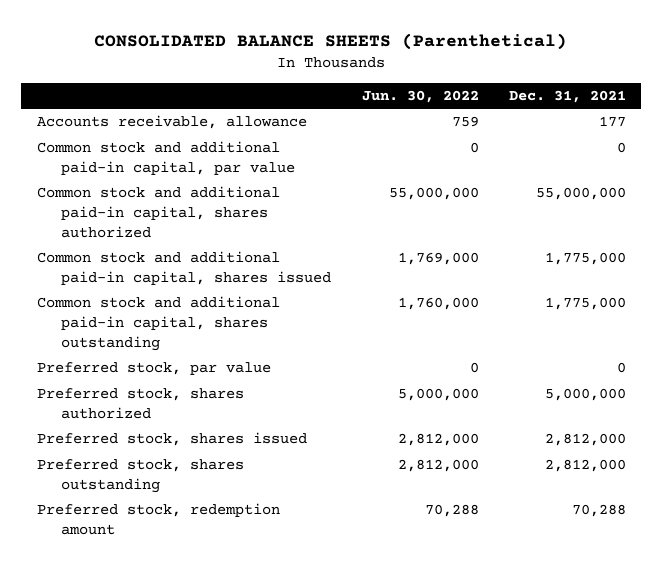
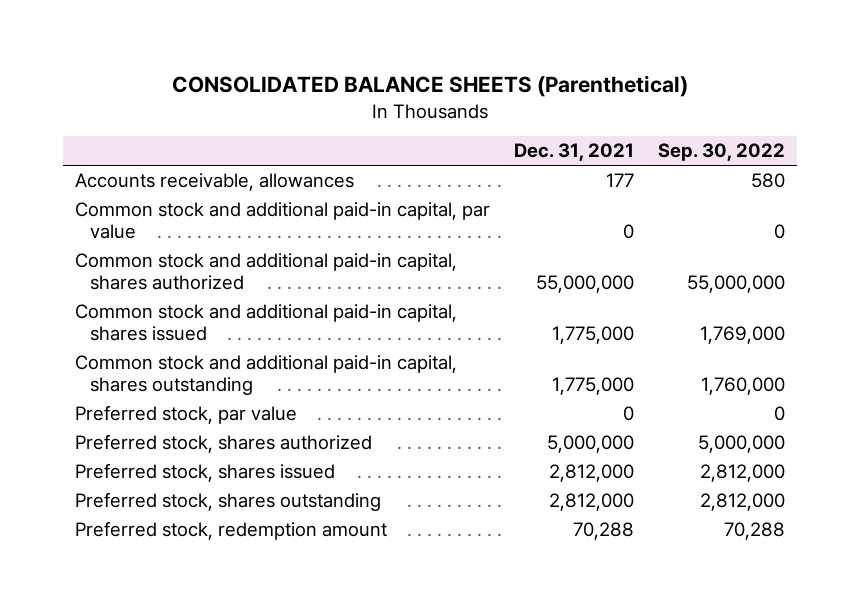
[361,90,479,104] Jun. 30, 2022 -> none
none -> [657,143,785,162] Sep. 30, 2022
[36,115,307,130] Accounts receivable, allowance -> [74,173,354,192] Accounts receivable, allowances

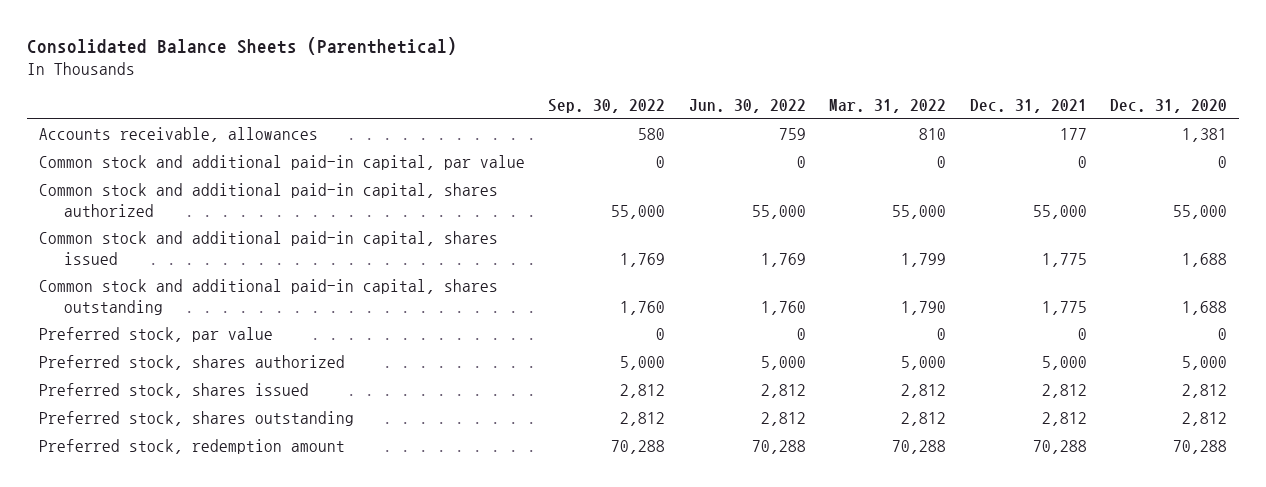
[171,75,688,98] CONSOLIDATED BALANCE SHEETS (Parenthetical) -> [26,37,457,56] Consolidated Balance Sheets (Parenthetical)
none -> [688,98,806,113] Jun. 30, 2022
none -> [829,98,947,113] Mar. 31, 2022
none -> [1110,98,1228,113] Dec. 31, 2020
[535,275,634,294] 55,000,000 -> [1032,204,1087,219] 55,000
[686,275,785,294] 55,000,000 -> [611,204,666,219] 55,000
[551,326,634,345] 1,775,000 -> [1041,252,1087,267] 1,775
[699,326,785,345] 1,769,000 -> [620,252,666,267] 1,769
[551,377,634,396] 1,775,000 -> [1041,300,1087,315] 1,775
[700,377,785,396] 1,760,000 -> [620,300,666,315] 1,760
[546,435,634,454] 5,000,000 -> [1041,356,1087,371] 5,000
[697,435,785,454] 5,000,000 -> [620,356,666,371] 5,000
[548,464,634,483] 2,812,000 -> [1041,384,1087,399] 2,812
[699,464,785,483] 2,812,000 -> [620,384,666,399] 2,812
[548,493,634,512] 2,812,000 -> [1041,412,1087,427] 2,812
[699,493,785,512] 2,812,000 -> [620,412,666,427] 2,812

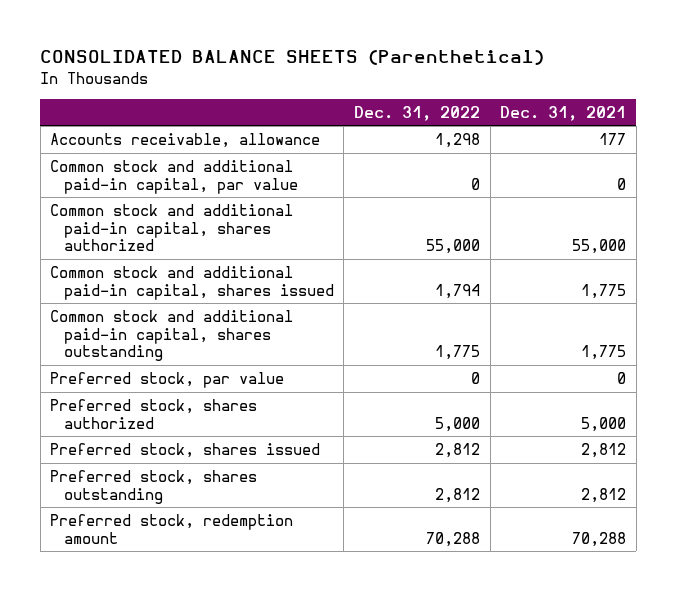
[26,37,457,56] Consolidated Balance Sheets (Parenthetical) -> [40,50,545,66] CONSOLIDATED BALANCE SHEETS (Parenthetical)
[548,98,666,113] Sep. 30, 2022 -> none
[688,98,806,113] Jun. 30, 2022 -> none
[829,98,947,113] Mar. 31, 2022 -> none
[1110,98,1228,113] Dec. 31, 2020 -> none
none -> [353,105,480,121] Dec. 31, 2022
[38,127,318,143] Accounts receivable, allowances -> [50,132,321,148] Accounts receivable, allowance

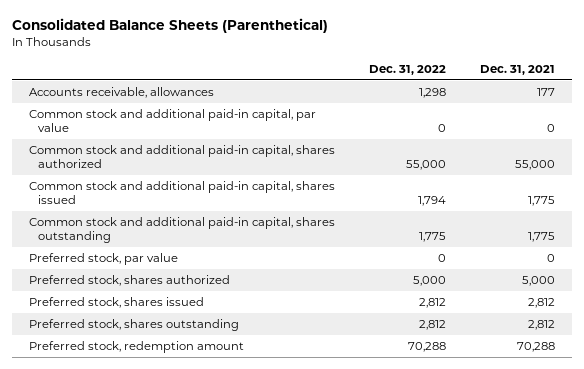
[40,50,545,66] CONSOLIDATED BALANCE SHEETS (Parenthetical) -> [12,18,329,34] Consolidated Balance Sheets (Parenthetical)
[50,132,321,148] Accounts receivable, allowance -> [29,86,215,98] Accounts receivable, allowances

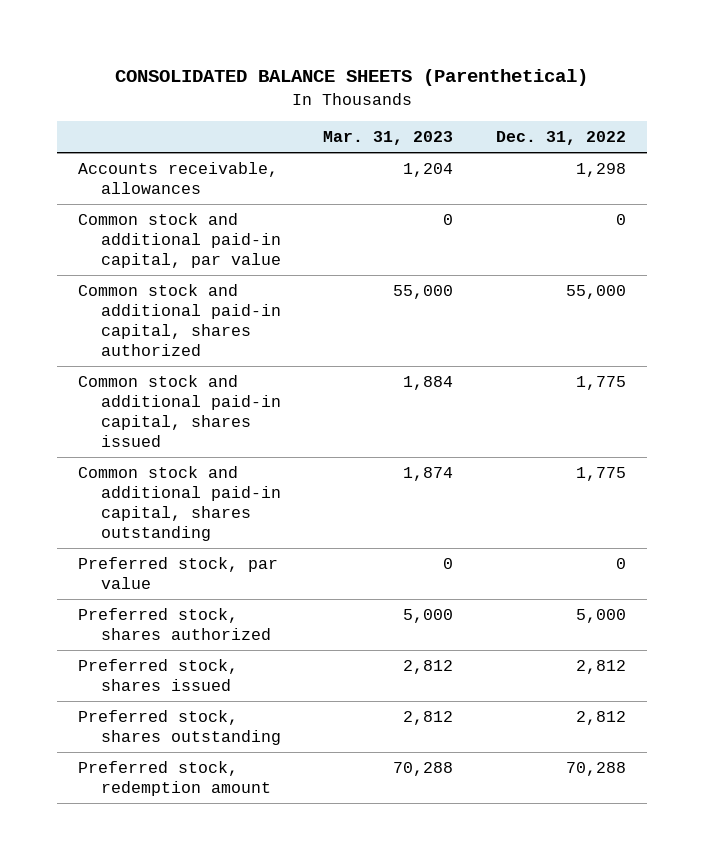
[12,18,329,34] Consolidated Balance Sheets (Parenthetical) -> [114,69,588,87] CONSOLIDATED BALANCE SHEETS (Parenthetical)
[480,64,556,75] Dec. 31, 2021 -> none
none -> [323,131,454,146] Mar. 31, 2023
[418,195,447,206] 1,794 -> [575,375,626,390] 1,775

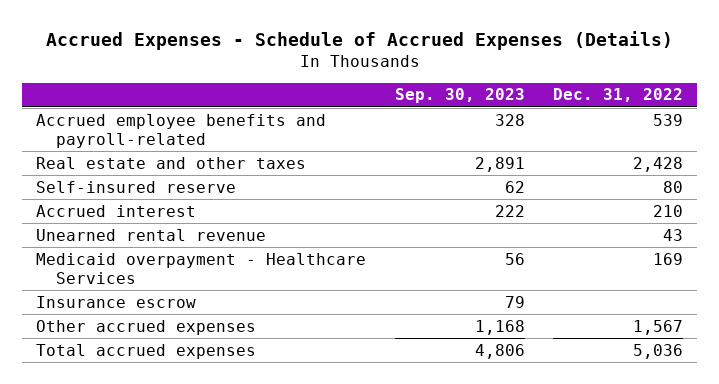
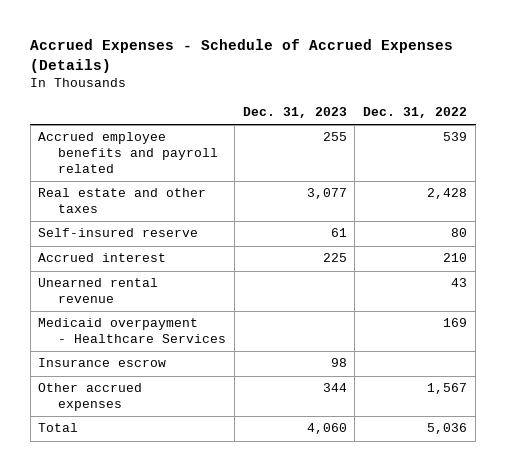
[394,88,525,104] Sep. 30, 2023 -> none
none -> [242,107,347,119] Dec. 31, 2023
[35,113,326,148] Accrued employee benefits and payroll-related -> [38,132,219,174] Accrued employee benefits and payroll related
[35,343,256,359] Total accrued expenses -> [38,423,79,433] Total

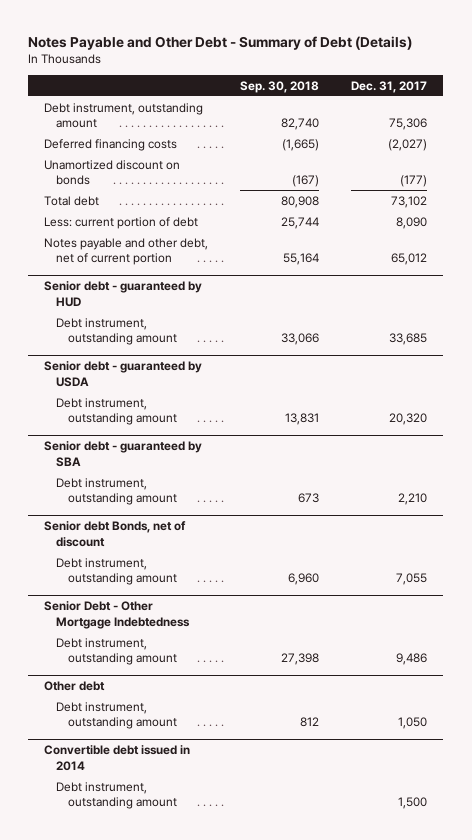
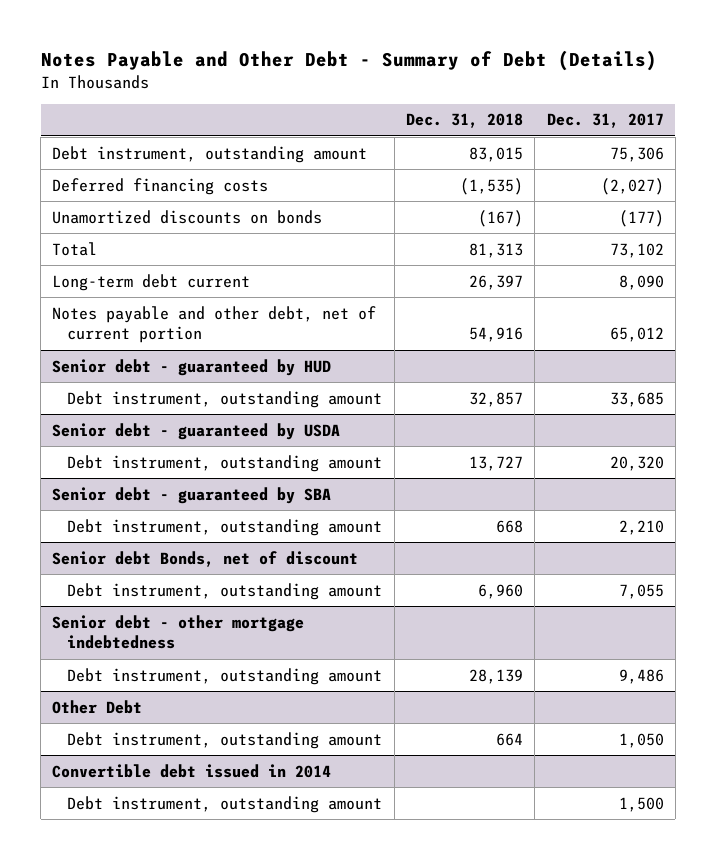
[240,80,320,93] Sep. 30, 2018 -> none
none -> [405,113,523,129] Dec. 31, 2018
[44,159,181,185] Unamortized discount on bonds -> [52,209,323,224] Unamortized discounts on bonds
[44,195,100,206] Total debt -> [52,241,98,256] Total
[44,216,199,229] Less: current portion of debt -> [52,273,251,291] Long-term debt current
[44,601,191,629] Senior Debt - Other Mortgage Indebtedness -> [52,614,305,650] Senior debt - other mortgage indebtedness
[44,681,106,692] Other debt -> [52,699,143,714] Other Debt

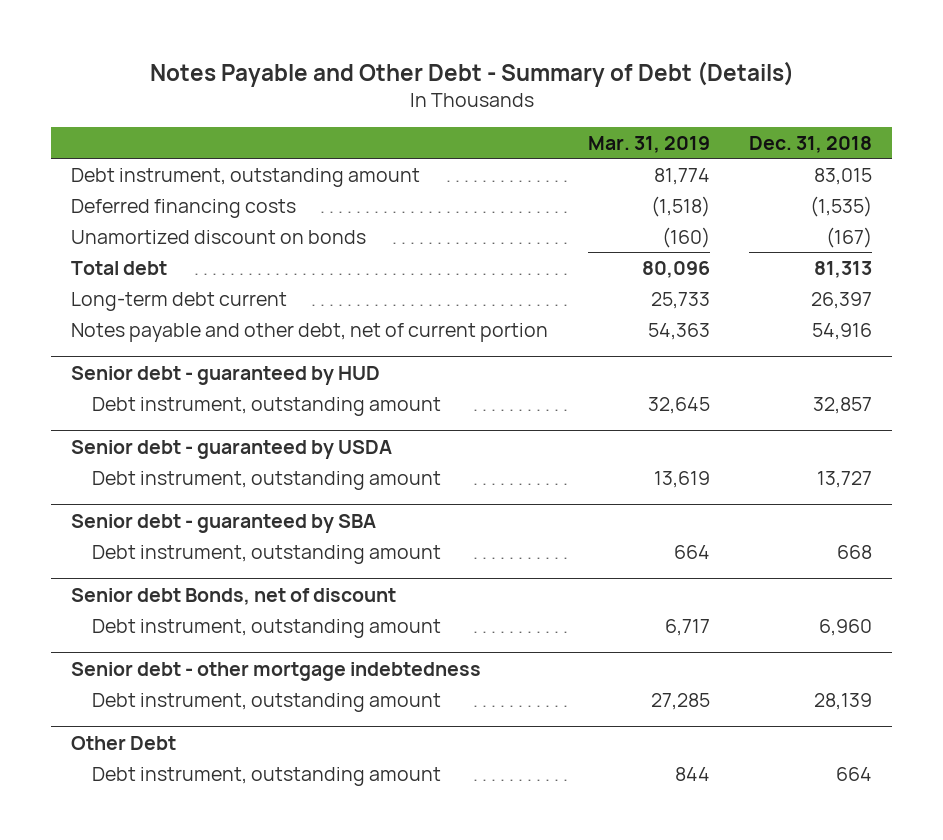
[546,113,664,129] Dec. 31, 2017 -> none
none -> [587,135,710,153] Mar. 31, 2019
[52,209,323,224] Unamortized discounts on bonds -> [70,229,366,244] Unamortized discount on bonds
[52,241,98,256] Total -> [70,260,167,275] Total debt
[52,763,332,778] Convertible debt issued in 2014 -> none
[67,795,383,813] Debt instrument, outstanding amount -> none

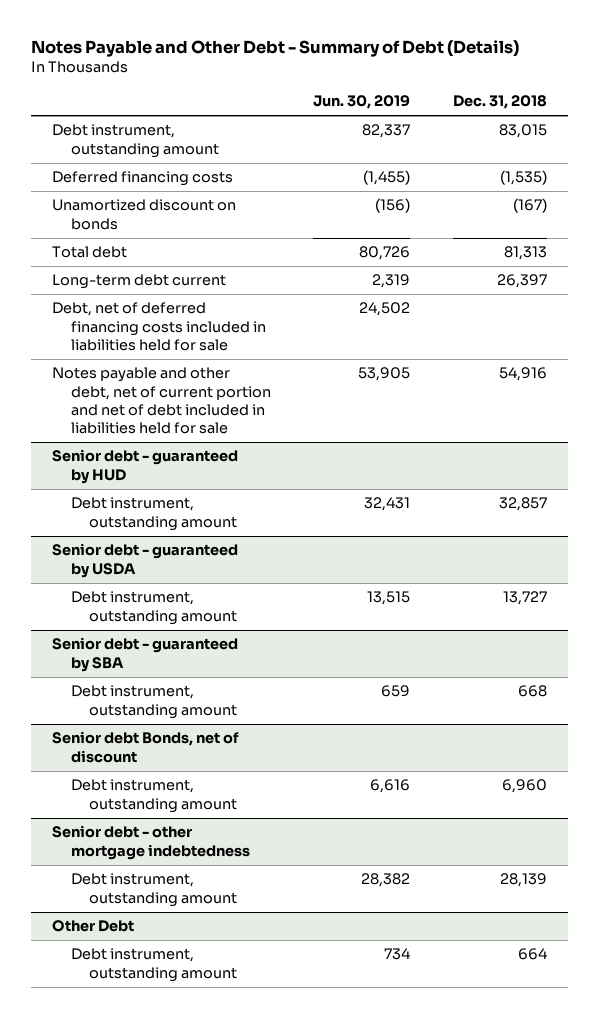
[587,135,710,153] Mar. 31, 2019 -> none
none -> [313,95,411,110] Jun. 30, 2019
none -> [52,302,266,352] Debt, net of deferred financing costs included in liabilities held for sale
[70,322,548,342] Notes payable and other debt, net of current portion -> [52,367,271,435] Notes payable and other debt, net of current portion and net of debt included in liabilities held for sale

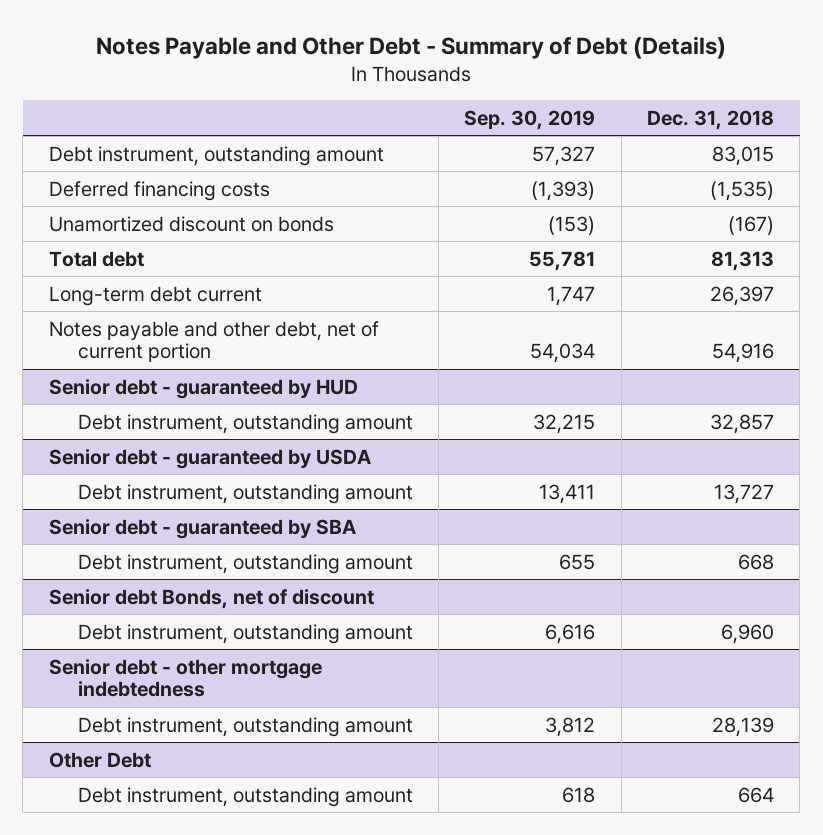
[313,95,411,110] Jun. 30, 2019 -> none
none -> [464,109,596,130] Sep. 30, 2019
[52,302,266,352] Debt, net of deferred financing costs included in liabilities held for sale -> none
[52,367,271,435] Notes payable and other debt, net of current portion and net of debt included in liabilities held for sale -> [48,320,379,363] Notes payable and other debt, net of current portion

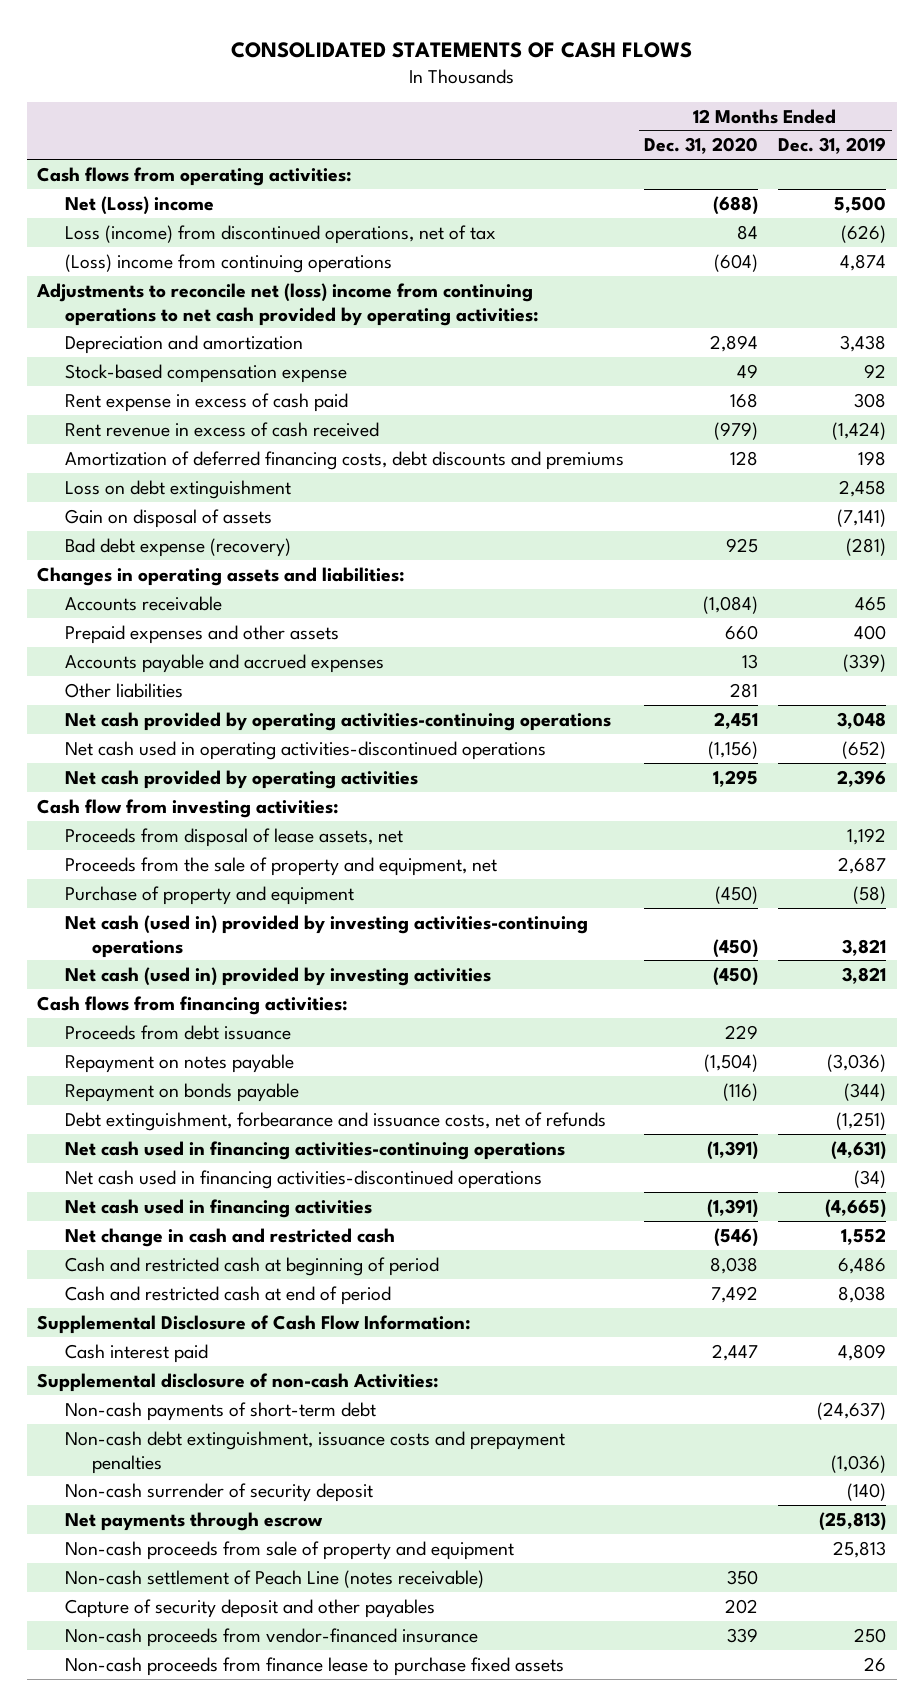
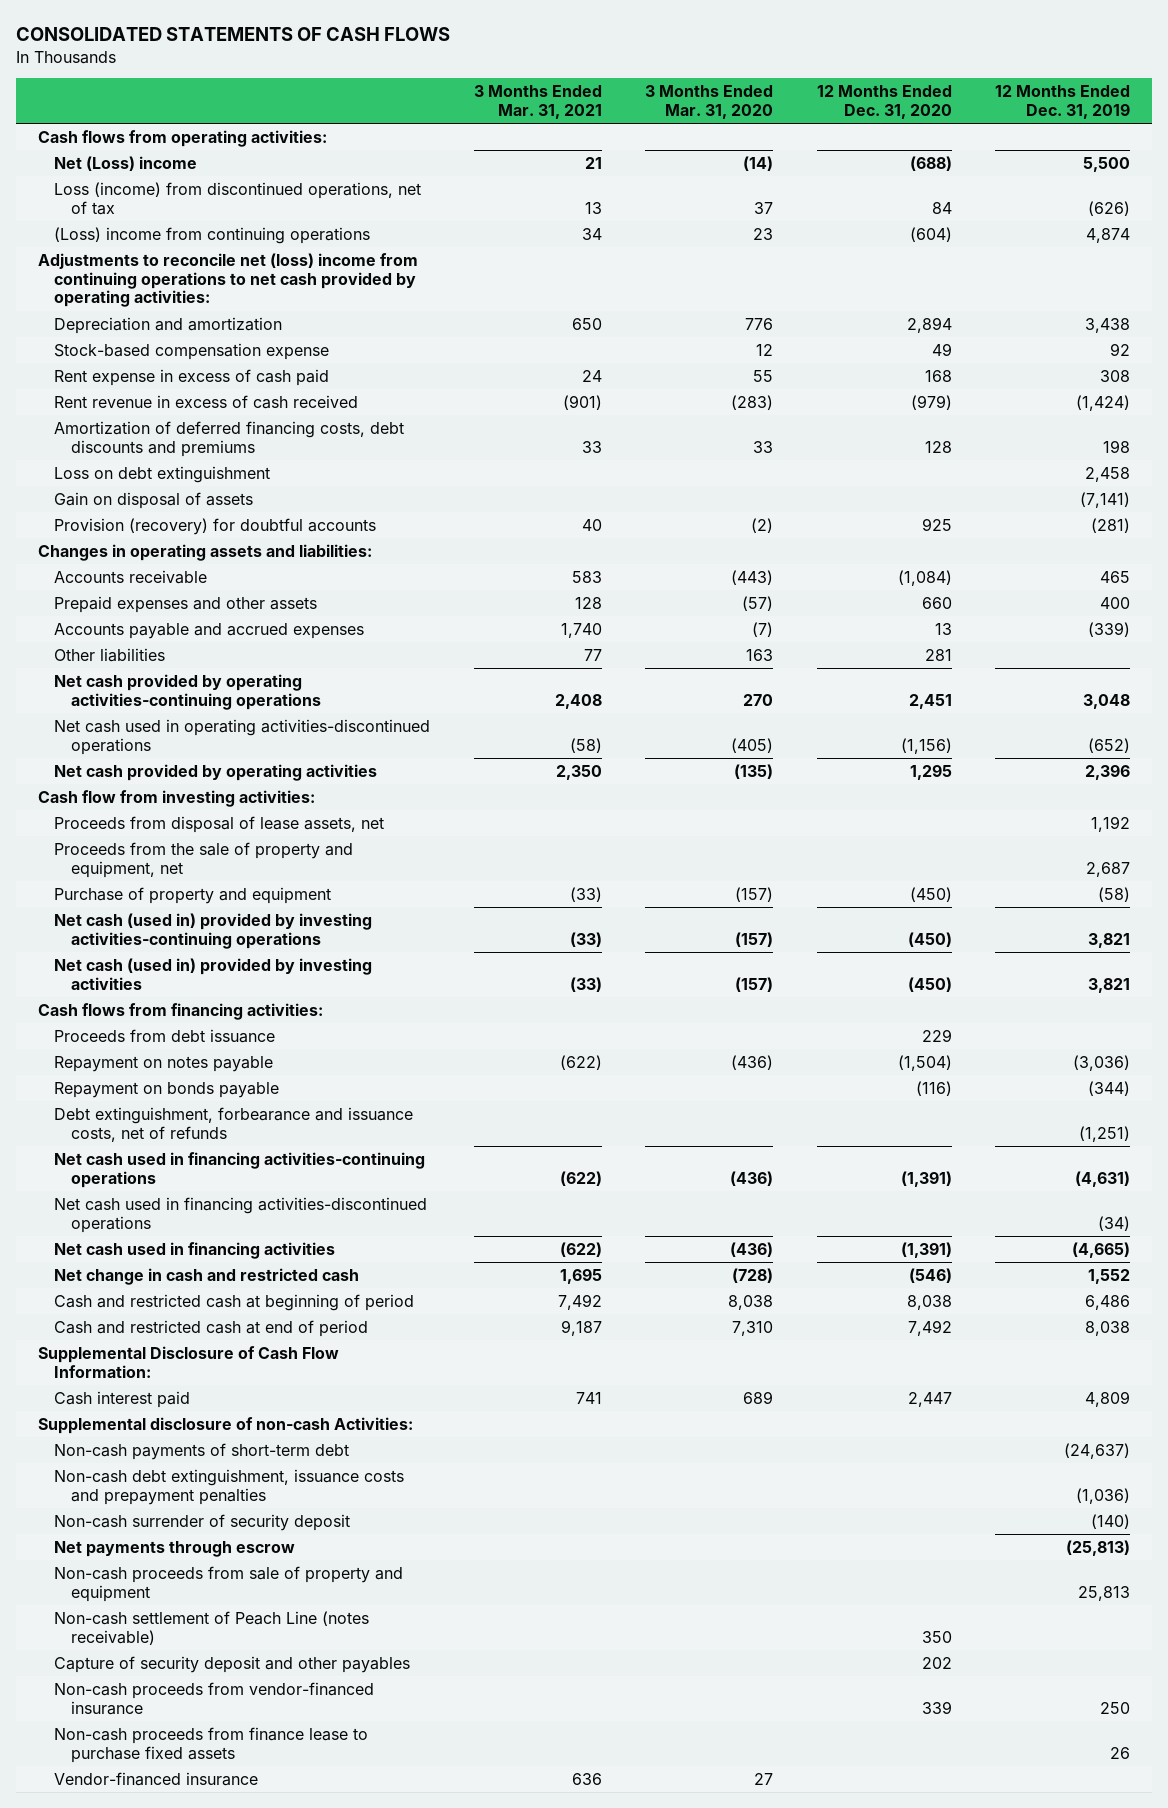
none -> [473,85,602,119] 3 Months Ended Mar. 31, 2021
none -> [645,85,774,119] 3 Months Ended Mar. 31, 2020
[64,537,291,557] Bad debt expense (recovery) -> [54,517,377,535] Provision (recovery) for doubtful accounts
none -> [54,1771,259,1786] Vendor-financed insurance

